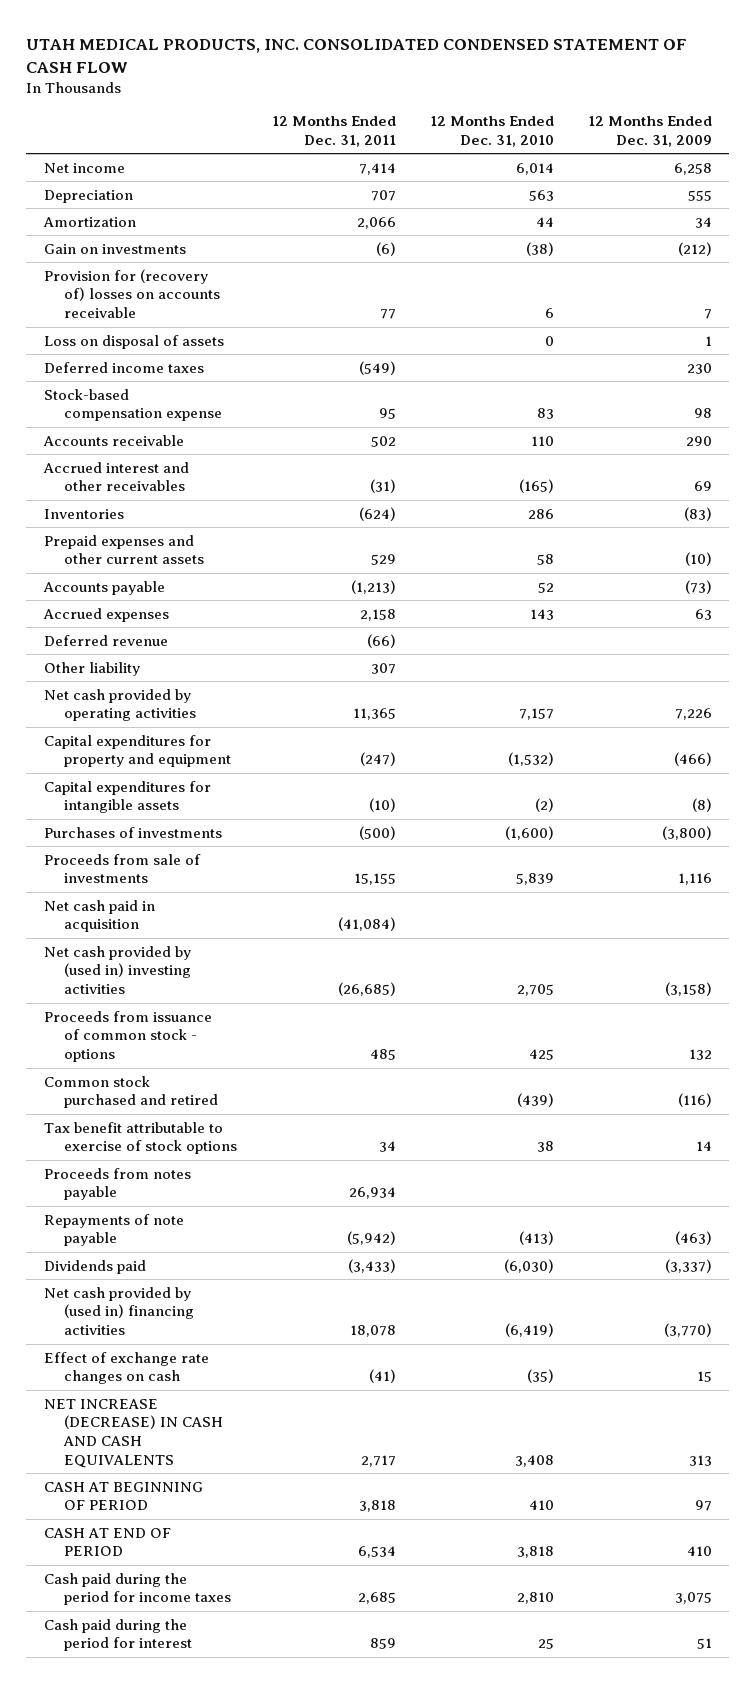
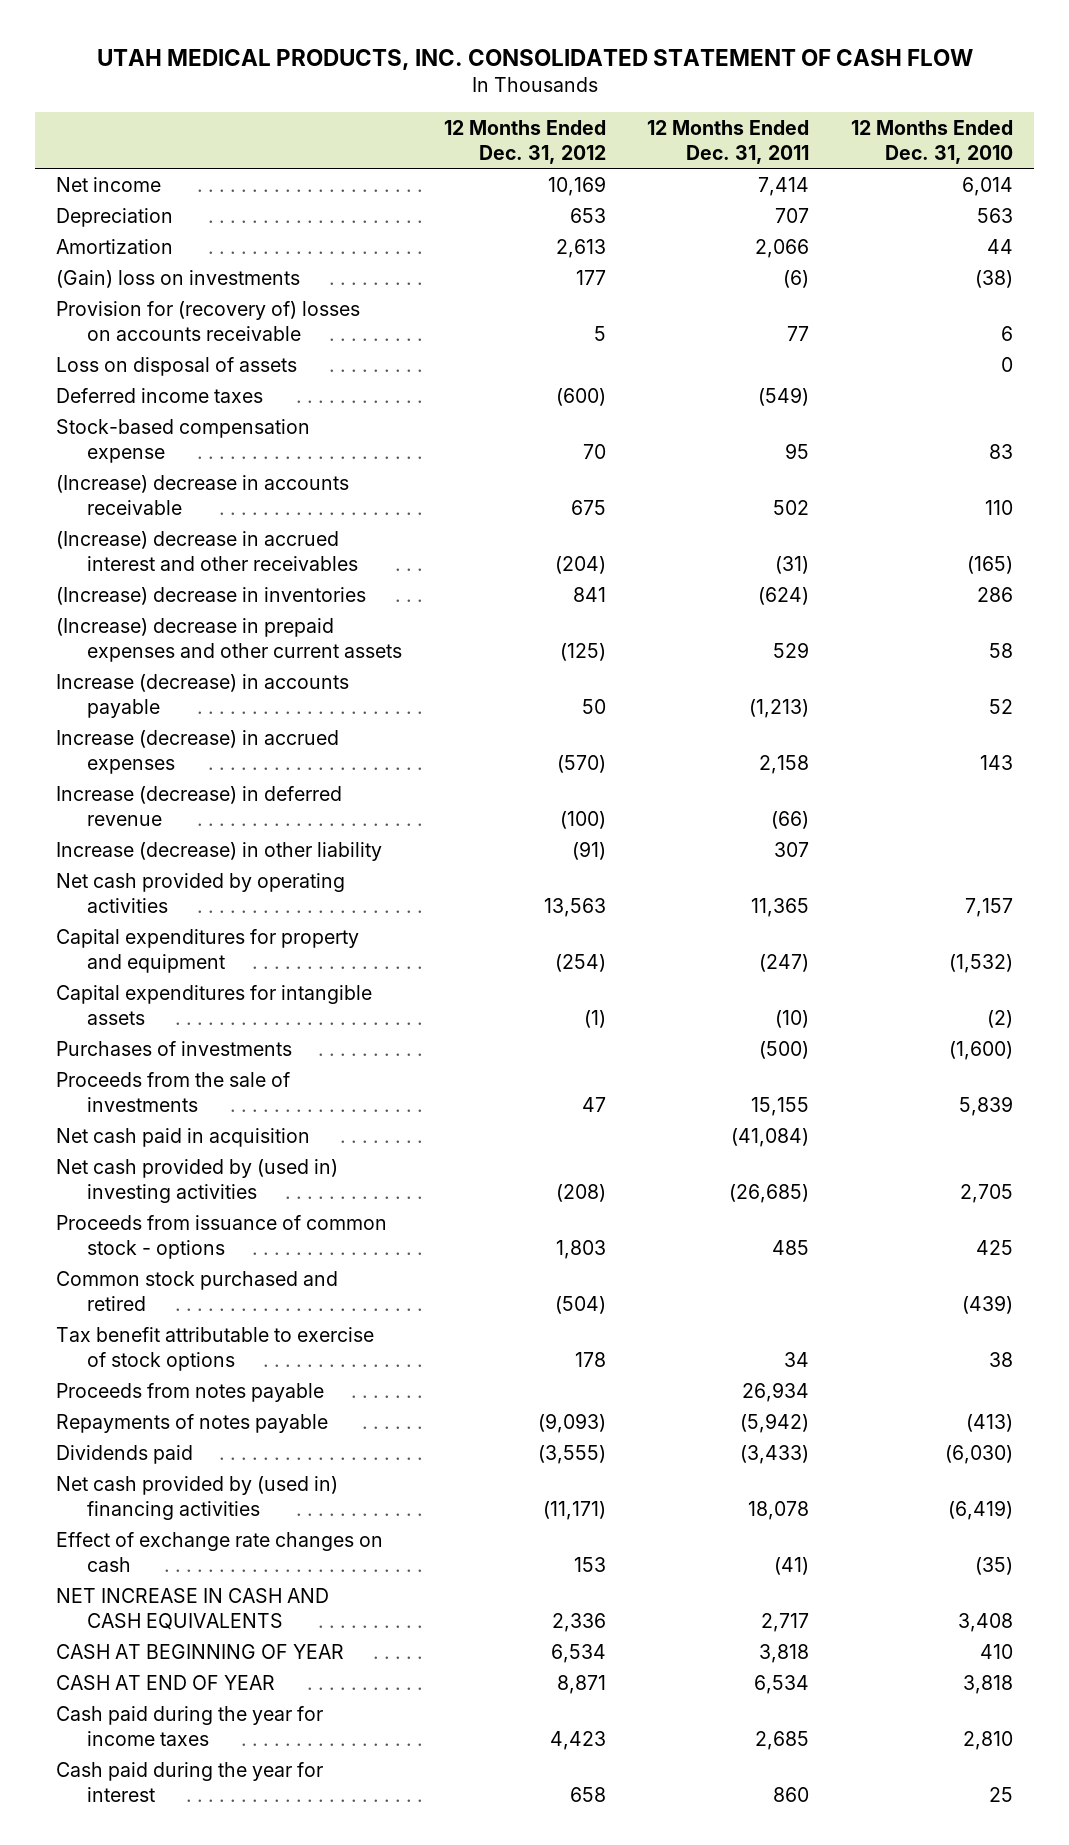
[26,38,688,73] UTAH MEDICAL PRODUCTS, INC. CONSOLIDATED CONDENSED STATEMENT OF CASH FLOW -> [96,48,973,70] UTAH MEDICAL PRODUCTS, INC. CONSOLIDATED STATEMENT OF CASH FLOW
[588,116,713,147] 12 Months Ended Dec. 31, 2009 -> none
none -> [443,119,606,164] 12 Months Ended Dec. 31, 2012
[43,243,186,254] Gain on investments -> [56,269,301,288] (Gain) loss on investments
[42,434,184,446] Accounts receivable -> [56,474,350,515] (Increase) decrease in accounts receivable
[42,461,189,492] Accrued interest and other receivables -> [56,530,359,571] (Increase) decrease in accrued interest and other receivables
[43,508,124,519] Inventories -> [56,586,367,605] (Increase) decrease in inventories
[43,534,205,565] Prepaid expenses and other current assets -> [56,617,403,662] (Increase) decrease in prepaid expenses and other current assets
[42,580,165,595] Accounts payable -> [56,673,350,718] Increase (decrease) in accounts payable
[42,607,169,622] Accrued expenses -> [56,729,340,774] Increase (decrease) in accrued expenses
[43,634,168,646] Deferred revenue -> [56,785,343,826] Increase (decrease) in deferred revenue
[43,661,140,676] Other liability -> [56,841,383,861] Increase (decrease) in other liability
[43,853,201,884] Proceeds from sale of investments -> [56,1071,291,1112] Proceeds from the sale of investments
[43,1213,184,1247] Repayments of note payable -> [56,1413,329,1433] Repayments of notes payable
[43,1398,224,1469] NET INCREASE (DECREASE) IN CASH AND CASH EQUIVALENTS -> [56,1587,330,1630] NET INCREASE IN CASH AND CASH EQUIVALENTS
[43,1481,203,1511] CASH AT BEGINNING OF PERIOD -> [56,1643,345,1659] CASH AT BEGINNING OF YEAR
[43,1527,171,1557] CASH AT END OF PERIOD -> [56,1674,276,1690] CASH AT END OF YEAR
[43,1572,232,1606] Cash paid during the period for income taxes -> [56,1705,324,1746] Cash paid during the year for income taxes
[43,1618,193,1652] Cash paid during the period for interest -> [56,1761,324,1802] Cash paid during the year for interest
[369,1638,396,1650] 859 -> [773,1786,810,1802] 860

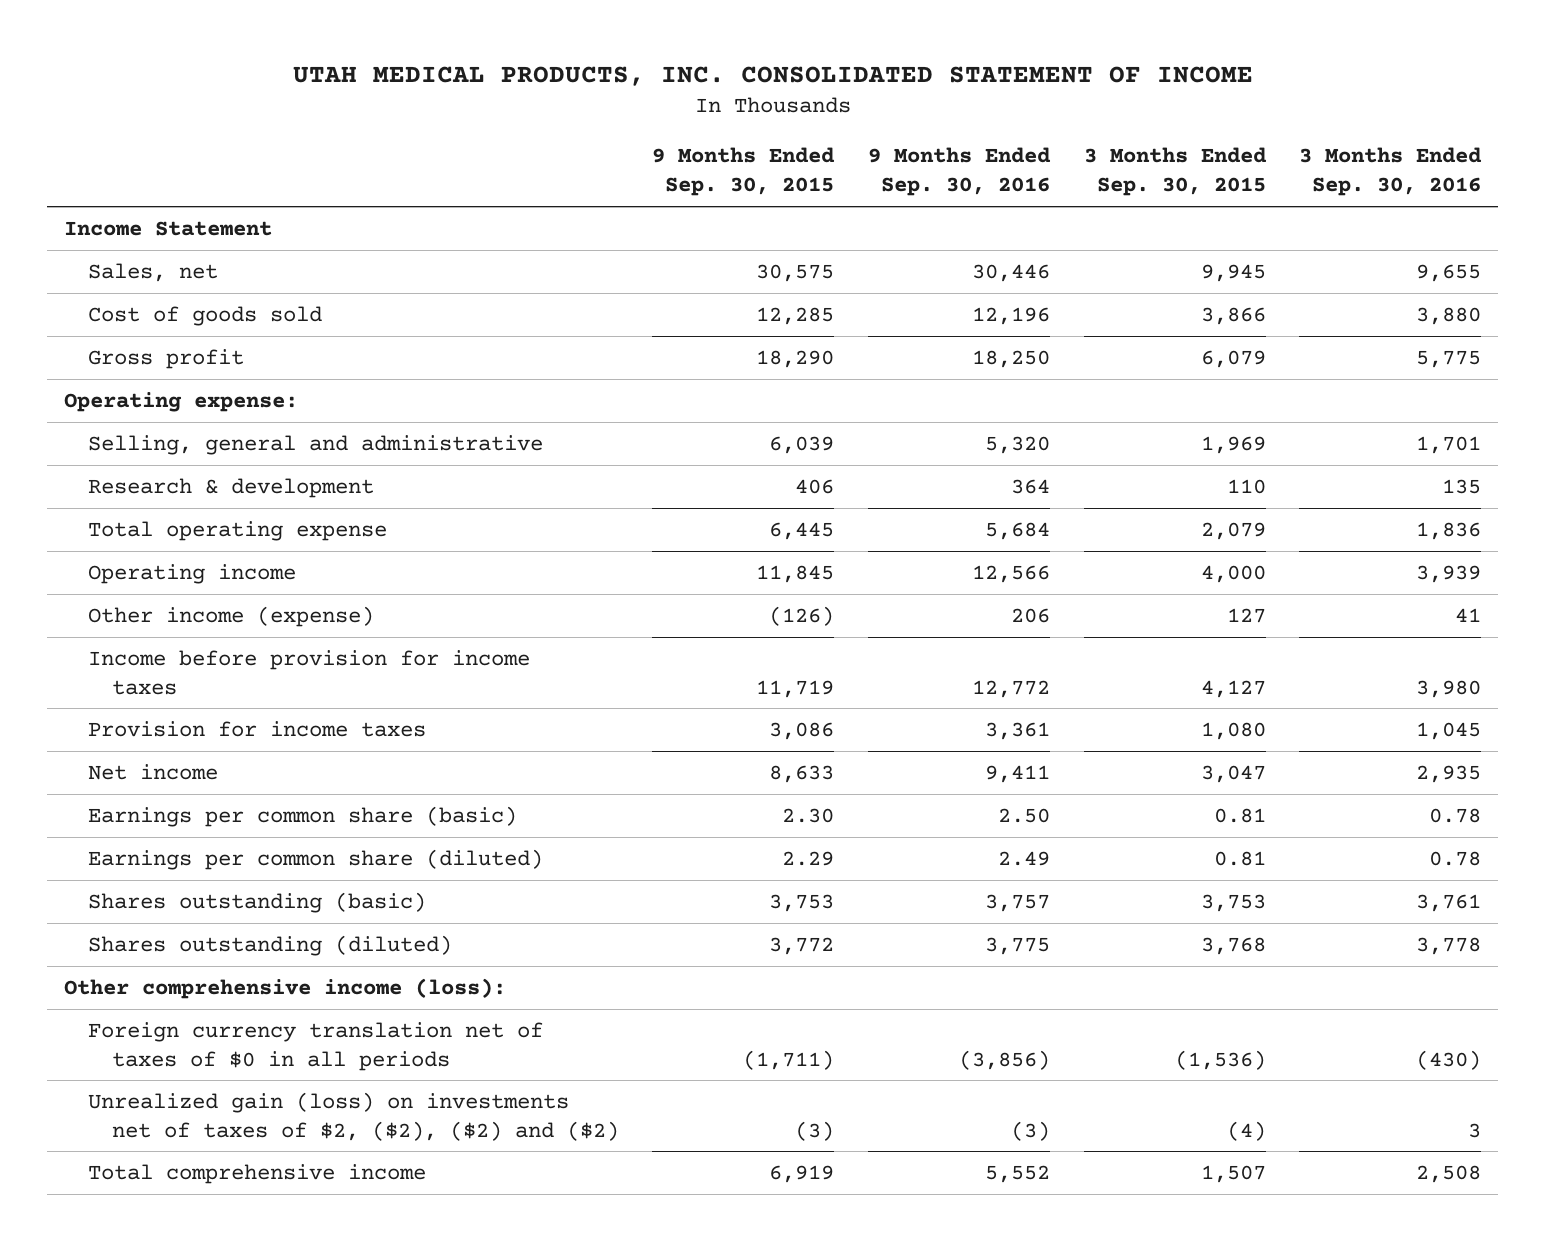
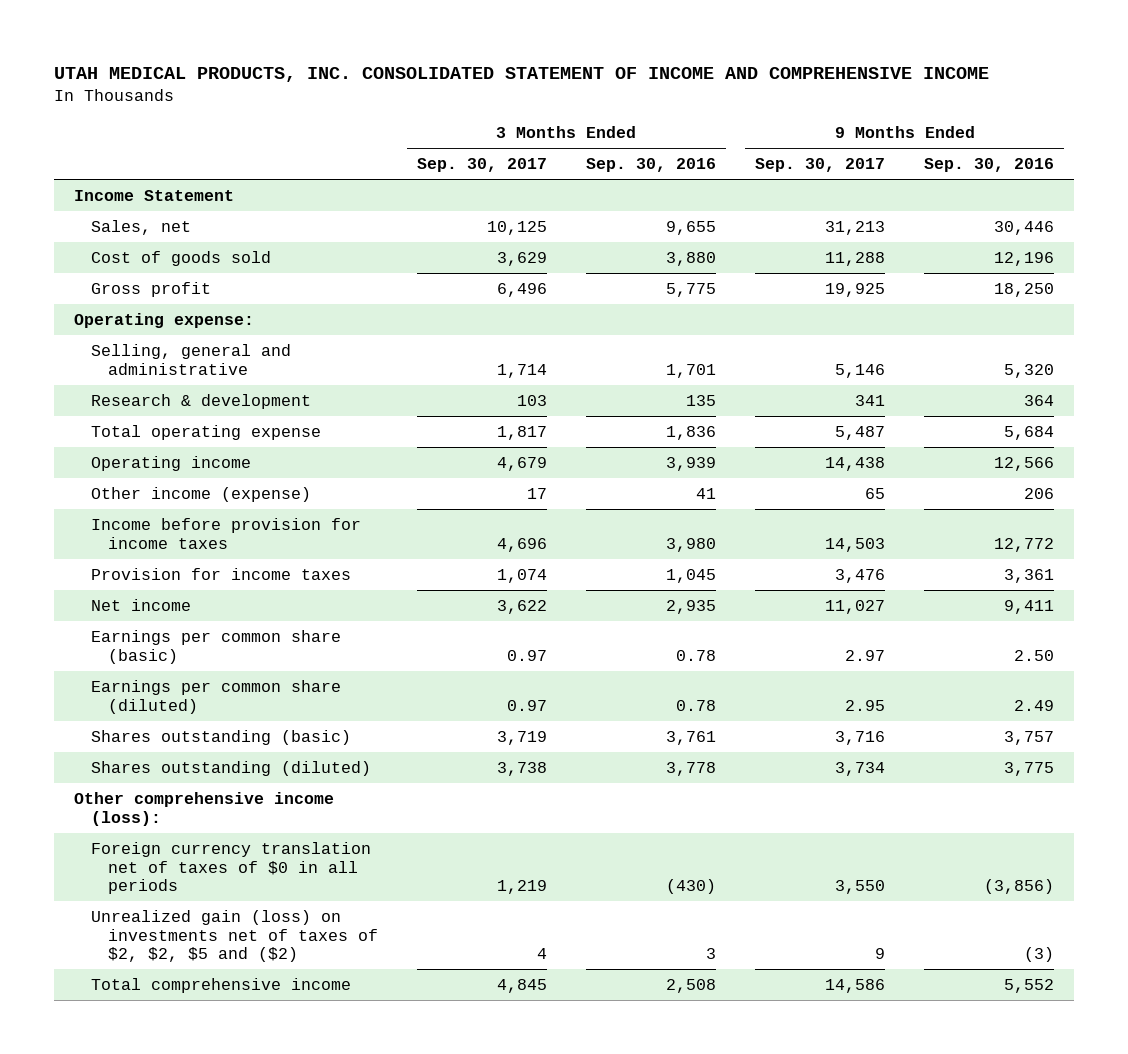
[292,65,1253,86] UTAH MEDICAL PRODUCTS, INC. CONSOLIDATED STATEMENT OF INCOME -> [54,67,990,83] UTAH MEDICAL PRODUCTS, INC. CONSOLIDATED STATEMENT OF INCOME AND COMPREHENSIVE INCOME
[652,147,836,197] 9 Months Ended Sep. 30, 2015 -> none
[1083,147,1267,197] 3 Months Ended Sep. 30, 2015 -> none
none -> [416,158,547,173] Sep. 30, 2017
none -> [755,158,886,173] Sep. 30, 2017
[87,1091,619,1141] Unrealized gain (loss) on investments net of taxes of $2, ($2), ($2) and ($2) -> [90,909,378,963] Unrealized gain (loss) on investments net of taxes of $2, $2, $5 and ($2)

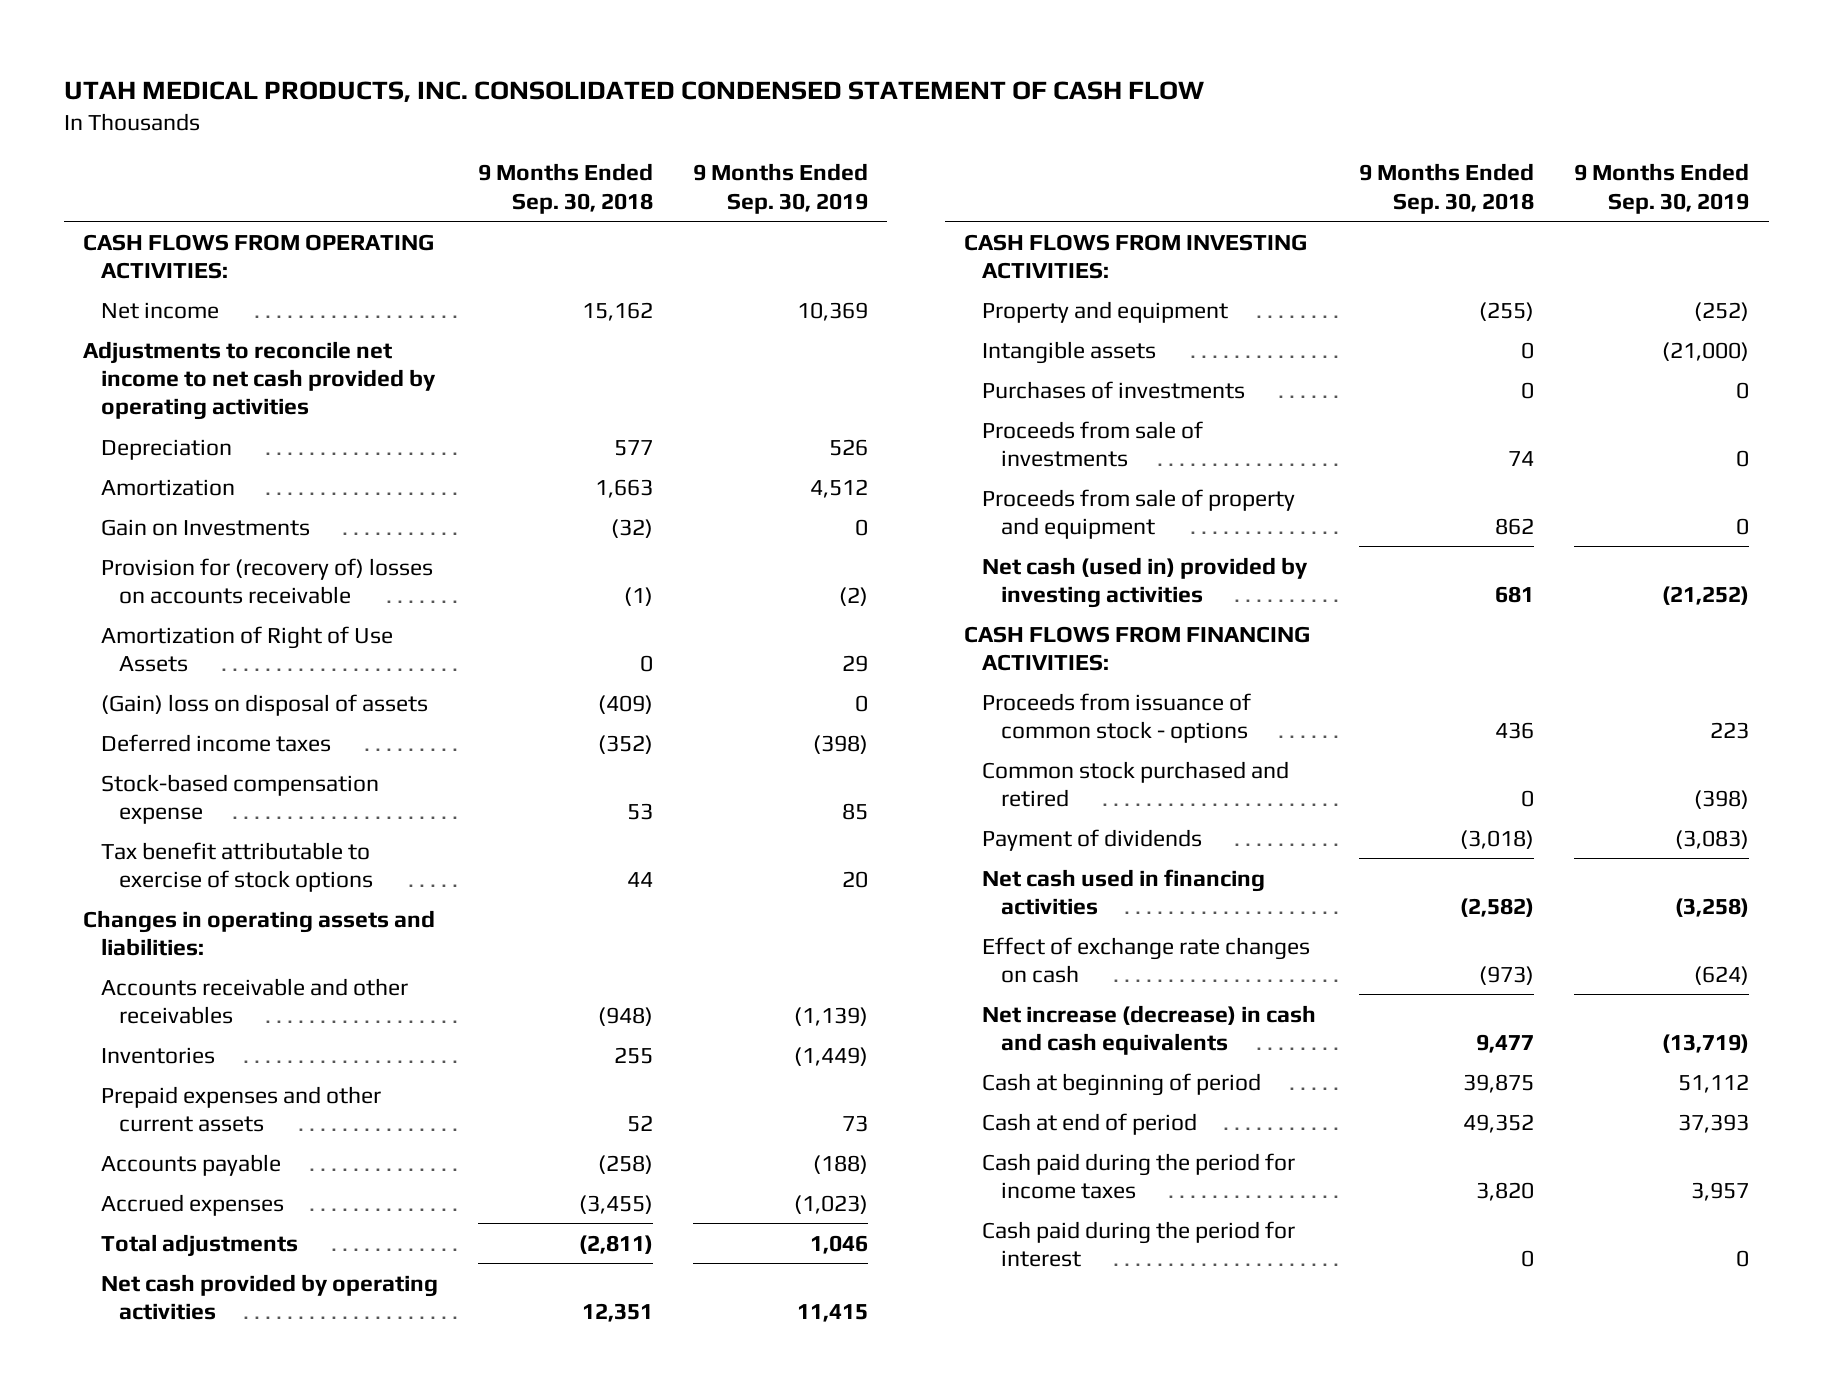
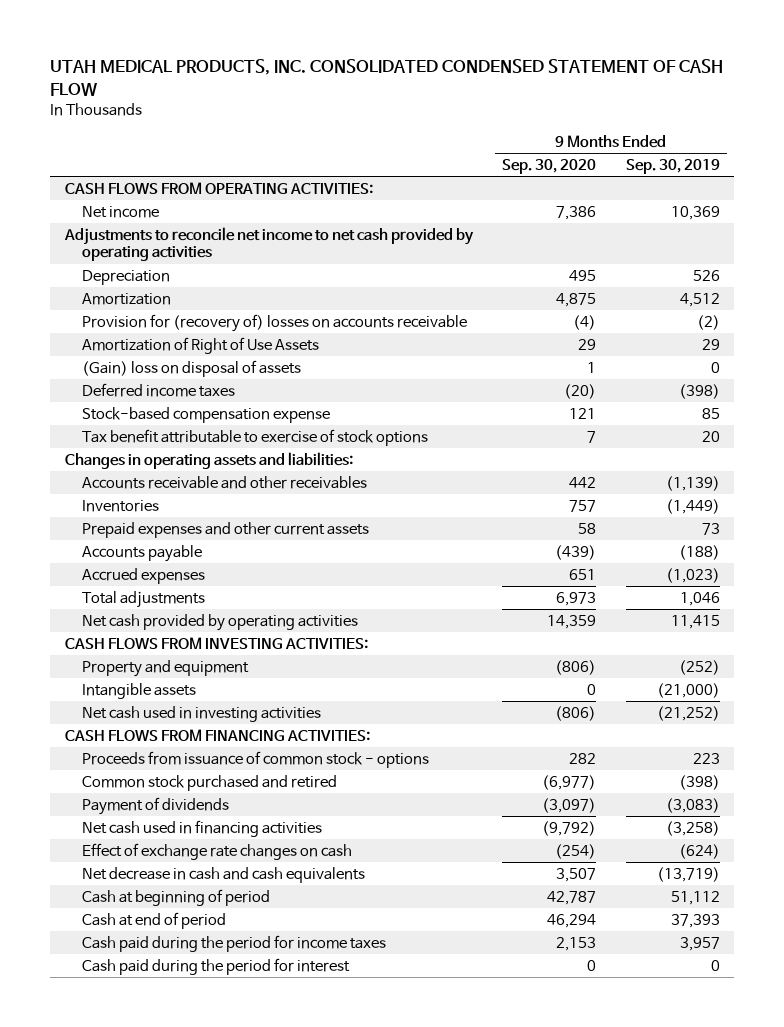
[478,163,654,214] 9 Months Ended Sep. 30, 2018 -> none
none -> [502,158,597,174] Sep. 30, 2020
[101,518,311,536] Gain on Investments -> none
[982,380,1246,399] Purchases of investments -> none
[982,420,1204,467] Proceeds from sale of investments -> none
[982,488,1296,539] Proceeds from sale of property and equipment -> none
[982,556,1309,608] Net cash (used in) provided by investing activities -> [81,705,321,722] Net cash used in investing activities
[982,1004,1317,1055] Net increase (decrease) in cash and cash equivalents -> [81,866,365,883] Net decrease in cash and cash equivalents

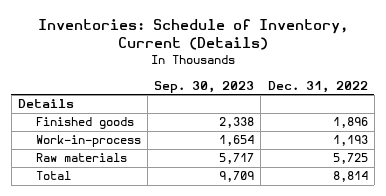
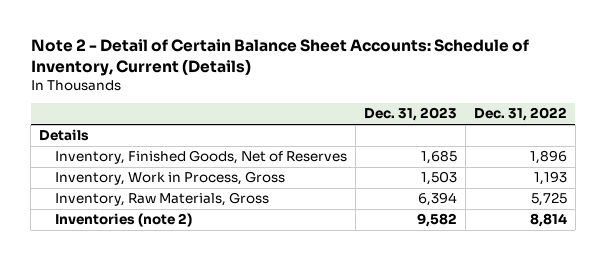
[37,18,348,51] Inventories: Schedule of Inventory, Current (Details) -> [30,39,529,76] Note 2 - Detail of Certain Balance Sheet Accounts: Schedule of Inventory, Current (Details)
[154,80,255,93] Sep. 30, 2023 -> none
none -> [363,107,457,122] Dec. 31, 2023
[35,117,134,130] Finished goods -> [55,150,348,165] Inventory, Finished Goods, Net of Reserves
[35,135,141,148] Work-in-process -> [55,171,286,186] Inventory, Work in Process, Gross
[35,153,127,163] Raw materials -> [55,192,270,207] Inventory, Raw Materials, Gross
[35,171,71,181] Total -> [55,213,193,228] Inventories (note 2)

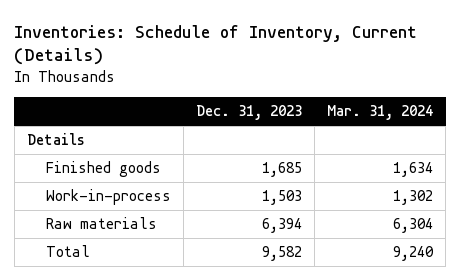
[30,39,529,76] Note 2 - Detail of Certain Balance Sheet Accounts: Schedule of Inventory, Current (Details) -> [14,24,418,66] Inventories: Schedule of Inventory, Current (Details)
[473,107,567,122] Dec. 31, 2022 -> none
none -> [327,105,434,121] Mar. 31, 2024
[55,150,348,165] Inventory, Finished Goods, Net of Reserves -> [45,161,161,178] Finished goods
[55,171,286,186] Inventory, Work in Process, Gross -> [45,189,171,206] Work-in-process
[55,192,270,207] Inventory, Raw Materials, Gross -> [45,217,157,230] Raw materials
[55,213,193,228] Inventories (note 2) -> [45,245,90,258] Total

